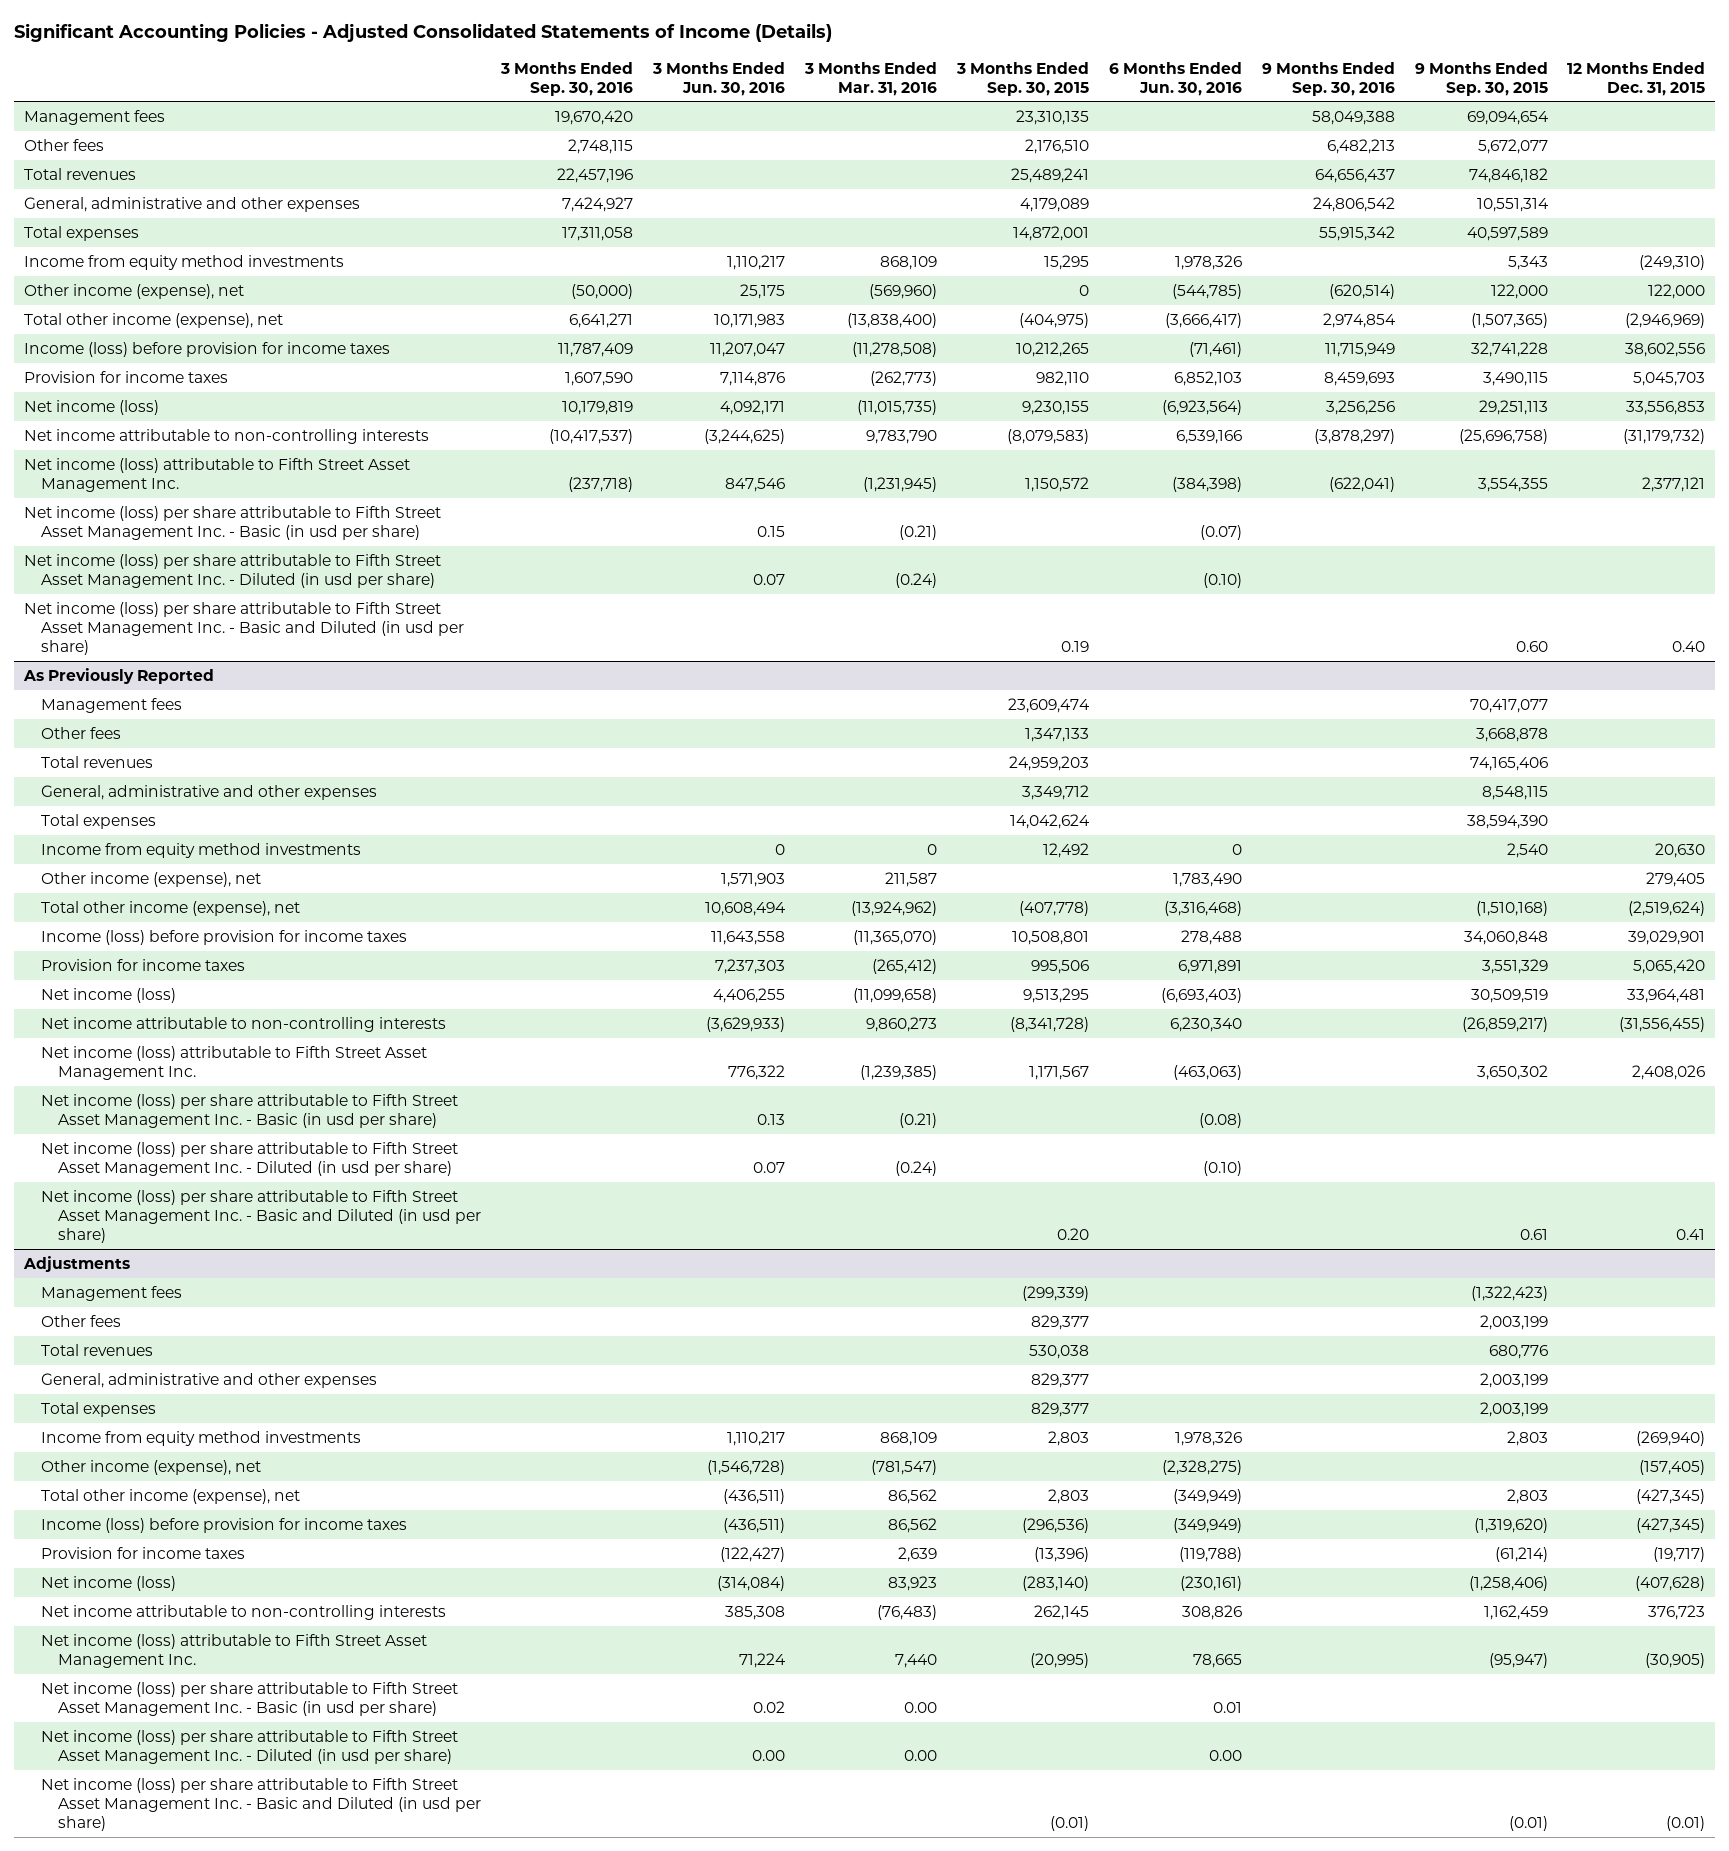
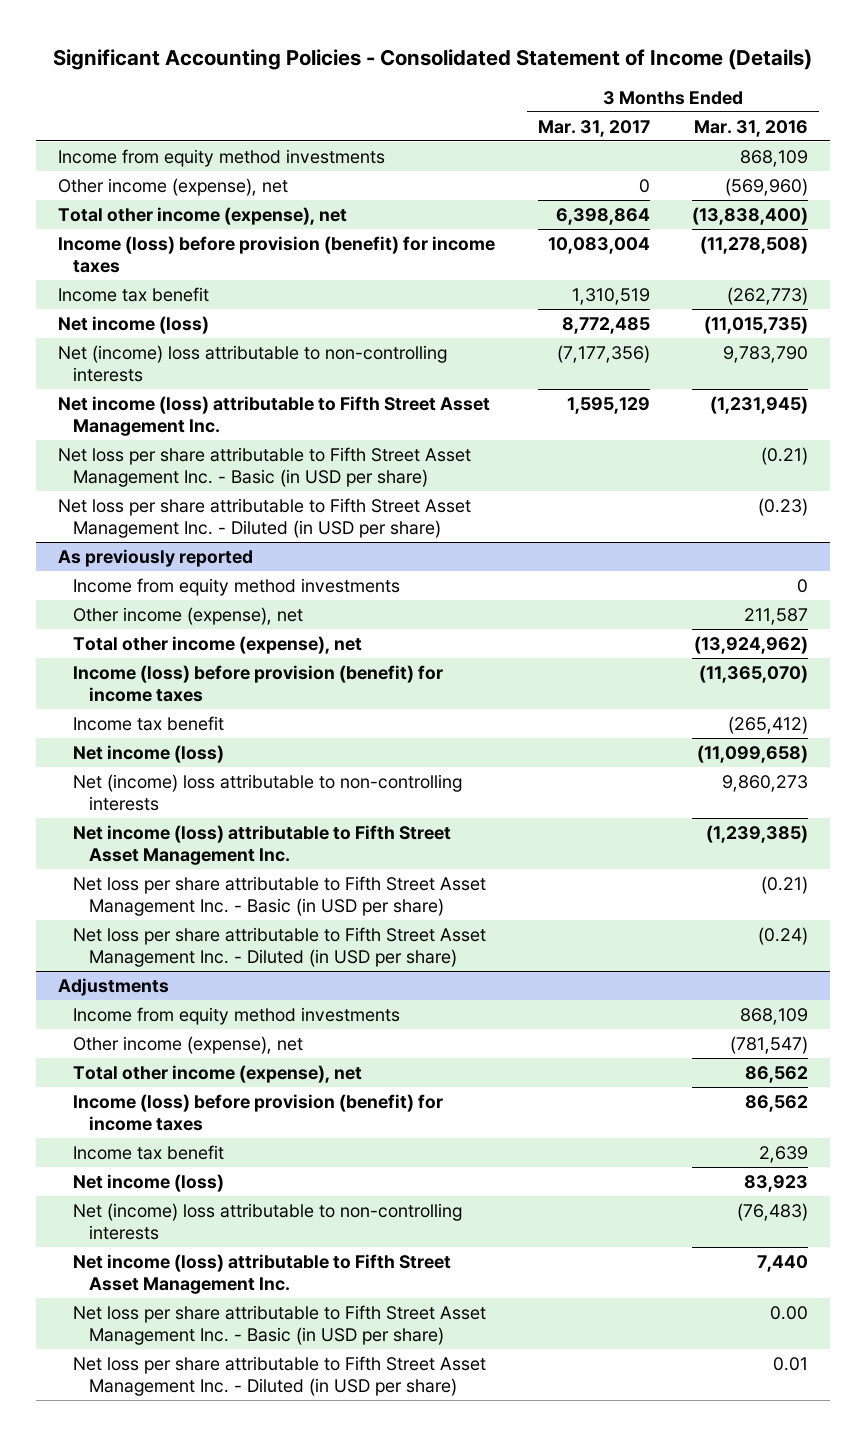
[13,23,832,43] Significant Accounting Policies - Adjusted Consolidated Statements of Income (Details) -> [53,48,813,70] Significant Accounting Policies - Consolidated Statement of Income (Details)
[500,61,634,96] 3 Months Ended Sep. 30, 2016 -> none
[652,61,786,96] 3 Months Ended Jun. 30, 2016 -> none
[955,61,1089,96] 3 Months Ended Sep. 30, 2015 -> none
[1108,61,1242,96] 6 Months Ended Jun. 30, 2016 -> none
[1261,61,1395,96] 9 Months Ended Sep. 30, 2016 -> none
[1414,61,1548,96] 9 Months Ended Sep. 30, 2015 -> none
[1567,61,1706,96] 12 Months Ended Dec. 31, 2015 -> none
none -> [537,119,650,137] Mar. 31, 2017
[23,109,165,125] Management fees -> none
[23,138,104,151] Other fees -> none
[23,167,136,180] Total revenues -> none
[23,196,360,212] General, administrative and other expenses -> none
[23,225,139,241] Total expenses -> none
[23,341,390,357] Income (loss) before provision for income taxes -> [57,235,495,274] Income (loss) before provision (benefit) for income taxes
[23,370,228,383] Provision for income taxes -> [57,286,209,302] Income tax benefit
[23,428,429,444] Net income attributable to non-controlling interests -> [57,344,447,383] Net (income) loss attributable to non-controlling interests
[23,601,464,655] Net income (loss) per share attributable to Fifth Street Asset Management Inc. - Basic and Diluted (in usd per share) -> none
[40,697,182,713] Management fees -> none
[40,726,121,739] Other fees -> none
[40,755,153,768] Total revenues -> none
[40,784,377,800] General, administrative and other expenses -> none
[40,813,156,829] Total expenses -> none
[23,505,441,540] Net income (loss) per share attributable to Fifth Street Asset Management Inc. - Basic (in usd per share) -> [57,446,471,488] Net loss per share attributable to Fifth Street Asset Management Inc. - Basic (in USD per share)
[23,553,441,588] Net income (loss) per share attributable to Fifth Street Asset Management Inc. - Diluted (in usd per share) -> [57,497,471,539] Net loss per share attributable to Fifth Street Asset Management Inc. - Diluted (in USD per share)
[894,572,937,588] (0.24) -> [758,497,809,516] (0.23)
[22,667,214,684] As Previously Reported -> [57,548,253,567] As previously reported
[40,929,407,945] Income (loss) before provision for income taxes -> [73,664,444,703] Income (loss) before provision (benefit) for income taxes
[40,958,245,971] Provision for income taxes -> [73,715,225,731] Income tax benefit
[40,1016,446,1032] Net income attributable to non-controlling interests -> [73,773,463,812] Net (income) loss attributable to non-controlling interests
[40,1189,482,1243] Net income (loss) per share attributable to Fifth Street Asset Management Inc. - Basic and Diluted (in usd per share) -> none
[40,1093,458,1128] Net income (loss) per share attributable to Fifth Street Asset Management Inc. - Basic (in usd per share) -> [73,875,487,917] Net loss per share attributable to Fifth Street Asset Management Inc. - Basic (in USD per share)
[40,1141,458,1176] Net income (loss) per share attributable to Fifth Street Asset Management Inc. - Diluted (in usd per share) -> [73,926,487,968] Net loss per share attributable to Fifth Street Asset Management Inc. - Diluted (in USD per share)
[40,1285,182,1301] Management fees -> none
[40,1314,121,1327] Other fees -> none
[40,1343,153,1356] Total revenues -> none
[40,1372,377,1388] General, administrative and other expenses -> none
[40,1401,156,1417] Total expenses -> none
[40,1517,407,1533] Income (loss) before provision for income taxes -> [73,1093,444,1132] Income (loss) before provision (benefit) for income taxes
[40,1546,245,1559] Provision for income taxes -> [73,1144,225,1160] Income tax benefit
[40,1604,446,1620] Net income attributable to non-controlling interests -> [73,1202,463,1241] Net (income) loss attributable to non-controlling interests
[40,1777,482,1831] Net income (loss) per share attributable to Fifth Street Asset Management Inc. - Basic and Diluted (in usd per share) -> none
[40,1681,458,1716] Net income (loss) per share attributable to Fifth Street Asset Management Inc. - Basic (in usd per share) -> [73,1304,487,1346] Net loss per share attributable to Fifth Street Asset Management Inc. - Basic (in USD per share)
[40,1729,458,1764] Net income (loss) per share attributable to Fifth Street Asset Management Inc. - Diluted (in usd per share) -> [73,1355,487,1397] Net loss per share attributable to Fifth Street Asset Management Inc. - Diluted (in USD per share)
[903,1749,937,1761] 0.00 -> [773,1356,809,1371] 0.01

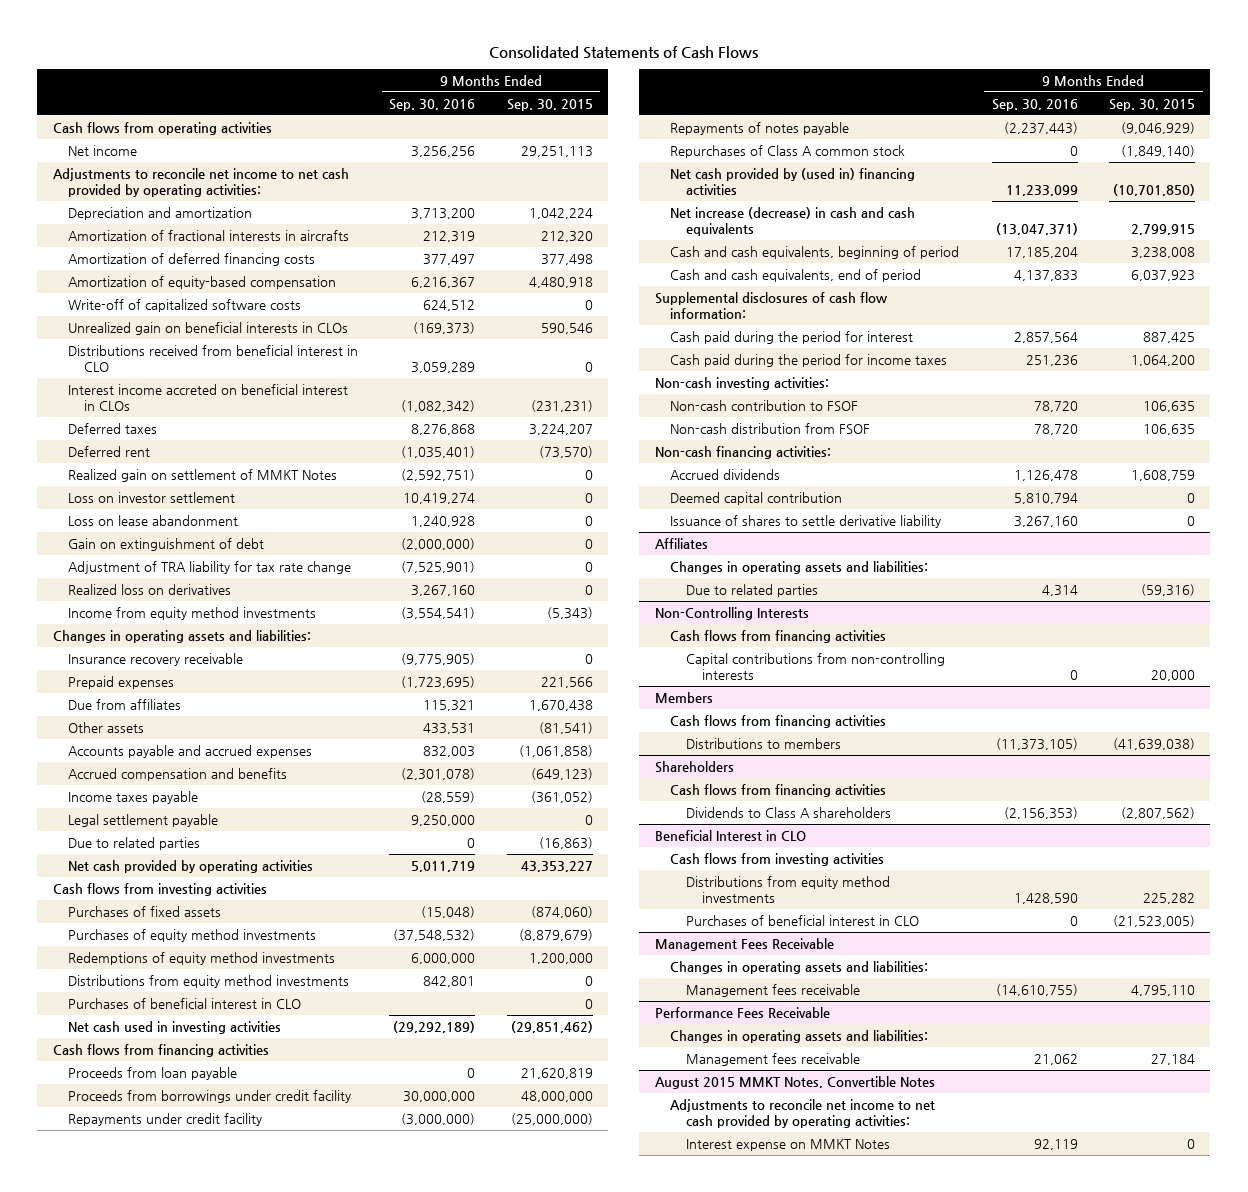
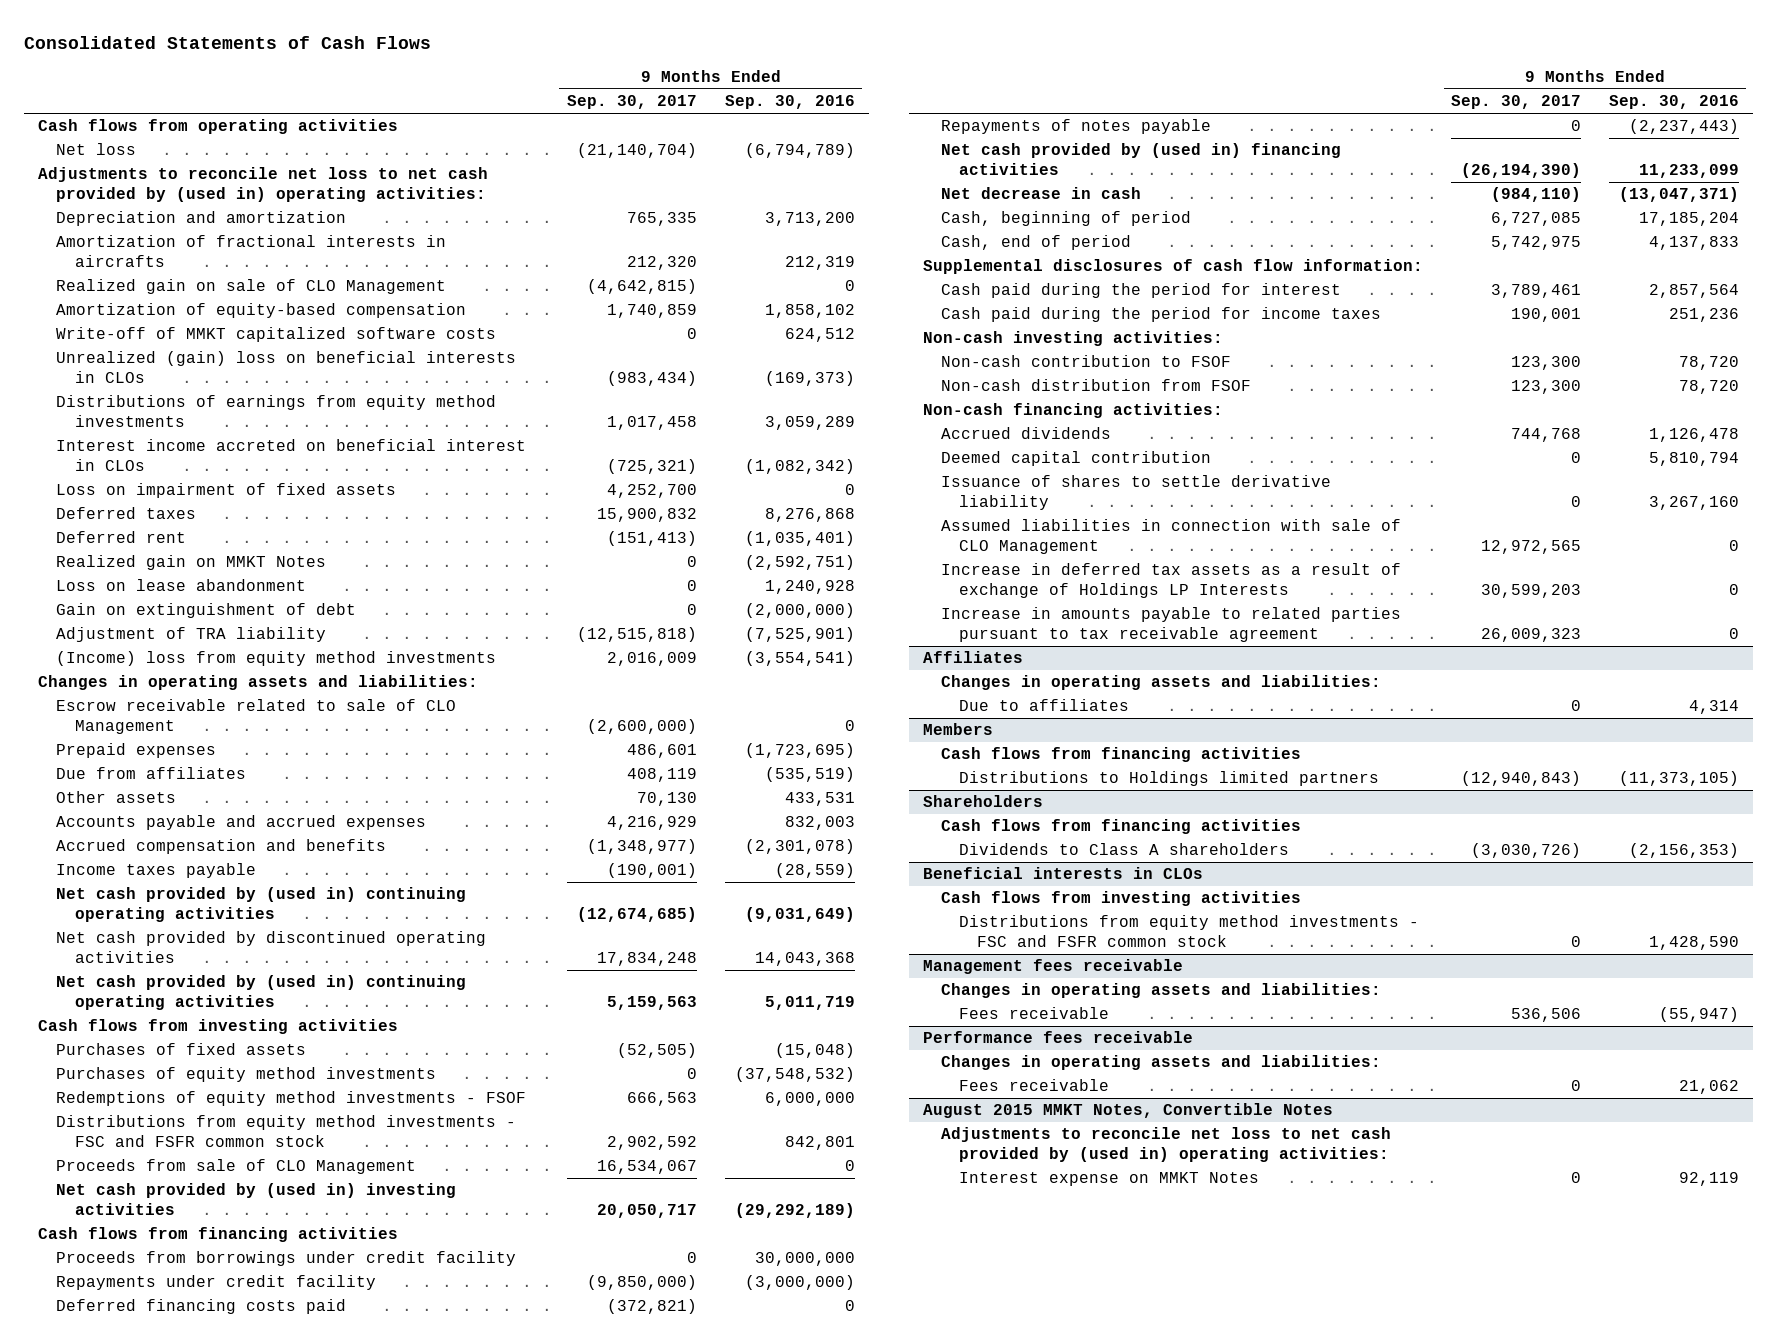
[506,98,593,111] Sep. 30, 2015 -> none
none -> [566,95,697,110] Sep. 30, 2017
[68,144,138,156] Net income -> none
none -> [56,143,137,156] Net loss
[52,167,349,197] Adjustments to reconcile net income to net cash provided by operating activities: -> [38,167,489,203] Adjustments to reconcile net loss to net cash provided by (used in) operating activities:
[68,252,316,266] Amortization of deferred financing costs -> none
none -> [56,279,447,295] Realized gain on sale of CLO Management
[411,276,476,288] 6,216,367 -> [764,304,855,319] 1,858,102
[68,298,302,312] Write-off of capitalized software costs -> [56,327,497,343] Write-off of MMKT capitalized software costs
[68,321,349,335] Unrealized gain on beneficial interests in CLOs -> [56,351,517,384] Unrealized (gain) loss on beneficial interests in CLOs
[68,344,359,372] Distributions received from beneficial interest in CLO -> [56,395,497,428] Distributions of earnings from equity method investments
none -> [56,483,397,499] Loss on impairment of fixed assets
[68,491,236,503] Loss on investor settlement -> none
[68,468,338,482] Realized gain on settlement of MMKT Notes -> [56,555,327,571] Realized gain on MMKT Notes
[68,583,232,595] Realized loss on derivatives -> none
[68,560,352,574] Adjustment of TRA liability for tax rate change -> [56,627,327,643] Adjustment of TRA liability
[68,606,317,620] Income from equity method investments -> [56,651,497,667] (Income) loss from equity method investments
[68,652,244,666] Insurance recovery receivable -> none
none -> [56,699,457,735] Escrow receivable related to sale of CLO Management
[423,699,476,711] 115,321 -> [764,767,855,783] (535,519)
[68,813,219,827] Legal settlement payable -> none
[68,836,201,850] Due to related parties -> none
none -> [56,887,467,923] Net cash provided by (used in) continuing operating activities
none -> [56,931,487,964] Net cash provided by discontinued operating activities
[68,859,314,873] Net cash provided by operating activities -> [56,975,467,1011] Net cash provided by (used in) continuing operating activities
[68,997,302,1009] Purchases of beneficial interest in CLO -> none
[68,951,336,965] Redemptions of equity method investments -> [56,1091,527,1107] Redemptions of equity method investments - FSOF
[68,974,350,988] Distributions from equity method investments -> [56,1115,517,1148] Distributions from equity method investments - FSC and FSFR common stock
none -> [56,1159,417,1175] Proceeds from sale of CLO Management
[68,1020,282,1034] Net cash used in investing activities -> [56,1183,457,1216] Net cash provided by (used in) investing activities
[68,1066,238,1080] Proceeds from loan payable -> none
none -> [56,1299,347,1315] Deferred financing costs paid
[670,144,906,158] Repurchases of Class A common stock -> none
[670,206,916,236] Net increase (decrease) in cash and cash equivalents -> [940,187,1141,200] Net decrease in cash
[670,245,960,259] Cash and cash equivalents, beginning of period -> [940,211,1191,227] Cash, beginning of period
[670,268,922,282] Cash and cash equivalents, end of period -> [940,235,1131,251] Cash, end of period
none -> [940,519,1401,555] Assumed liabilities in connection with sale of CLO Management
none -> [940,563,1401,599] Increase in deferred tax assets as a result of exchange of Holdings LP Interests
none -> [940,607,1401,643] Increase in amounts payable to related parties pursuant to tax receivable agreement
[654,606,809,620] Non-Controlling Interests -> none
[670,629,887,643] Cash flows from financing activities -> none
[686,652,946,680] Capital contributions from non-controlling interests -> none
[686,583,819,597] Due to related parties -> [958,699,1129,712] Due to affiliates
[686,737,842,749] Distributions to members -> [958,771,1379,787] Distributions to Holdings limited partners
[654,829,806,841] Beneficial Interest in CLO -> [922,867,1203,880] Beneficial interests in CLOs
[686,914,920,926] Purchases of beneficial interest in CLO -> none
[686,875,891,903] Distributions from equity method investments -> [958,915,1419,948] Distributions from equity method investments - FSC and FSFR common stock
[654,937,834,951] Management Fees Receivable -> [922,959,1183,975] Management fees receivable
[686,983,861,997] Management fees receivable -> [958,1007,1109,1020] Fees receivable
[995,983,1078,996] (14,610,755) -> [1659,1007,1740,1023] (55,947)
[654,1006,830,1018] Performance Fees Receivable -> [922,1031,1193,1044] Performance fees receivable
[686,1052,861,1066] Management fees receivable -> [958,1079,1109,1092] Fees receivable
[670,1098,936,1128] Adjustments to reconcile net income to net cash provided by operating activities: -> [940,1127,1391,1163] Adjustments to reconcile net loss to net cash provided by (used in) operating activities:

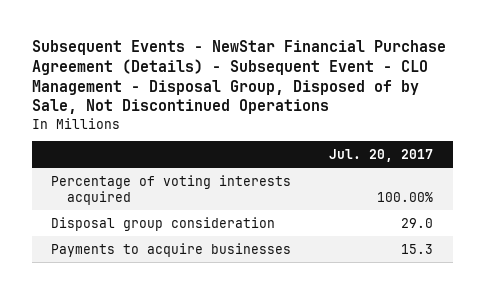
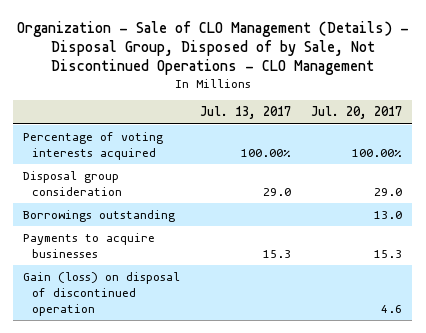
[32,39,447,115] Subsequent Events - NewStar Financial Purchase Agreement (Details) - Subsequent Event - CLO Management - Disposal Group, Disposed of by Sale, Not Discontinued Operations -> [16,20,409,76] Organization - Sale of CLO Management (Details) - Disposal Group, Disposed of by Sale, Not Discontinued Operations - CLO Management
none -> [200,106,292,120] Jul. 13, 2017
none -> [23,209,176,222] Borrowings outstanding
none -> [23,271,181,316] Gain (loss) on disposal of discontinued operation

